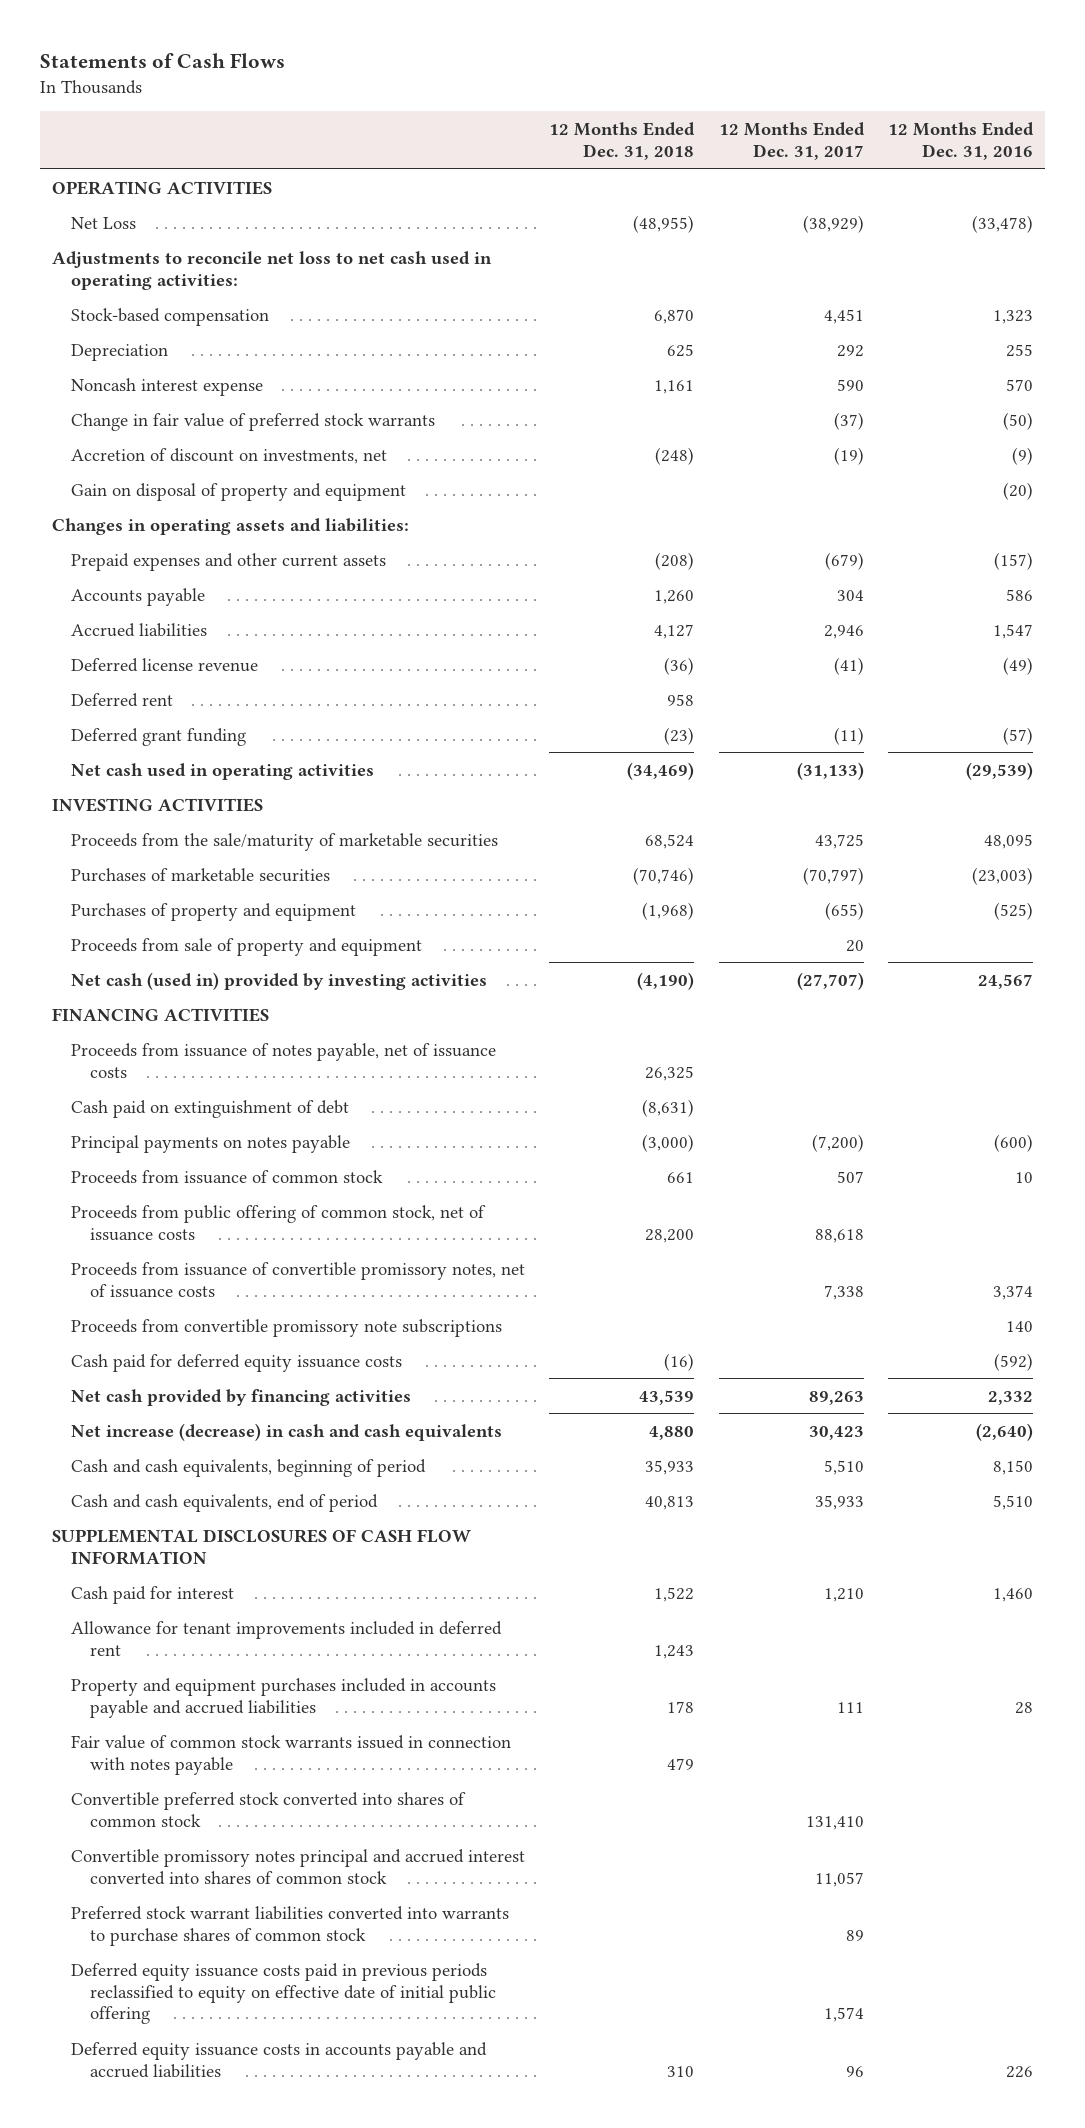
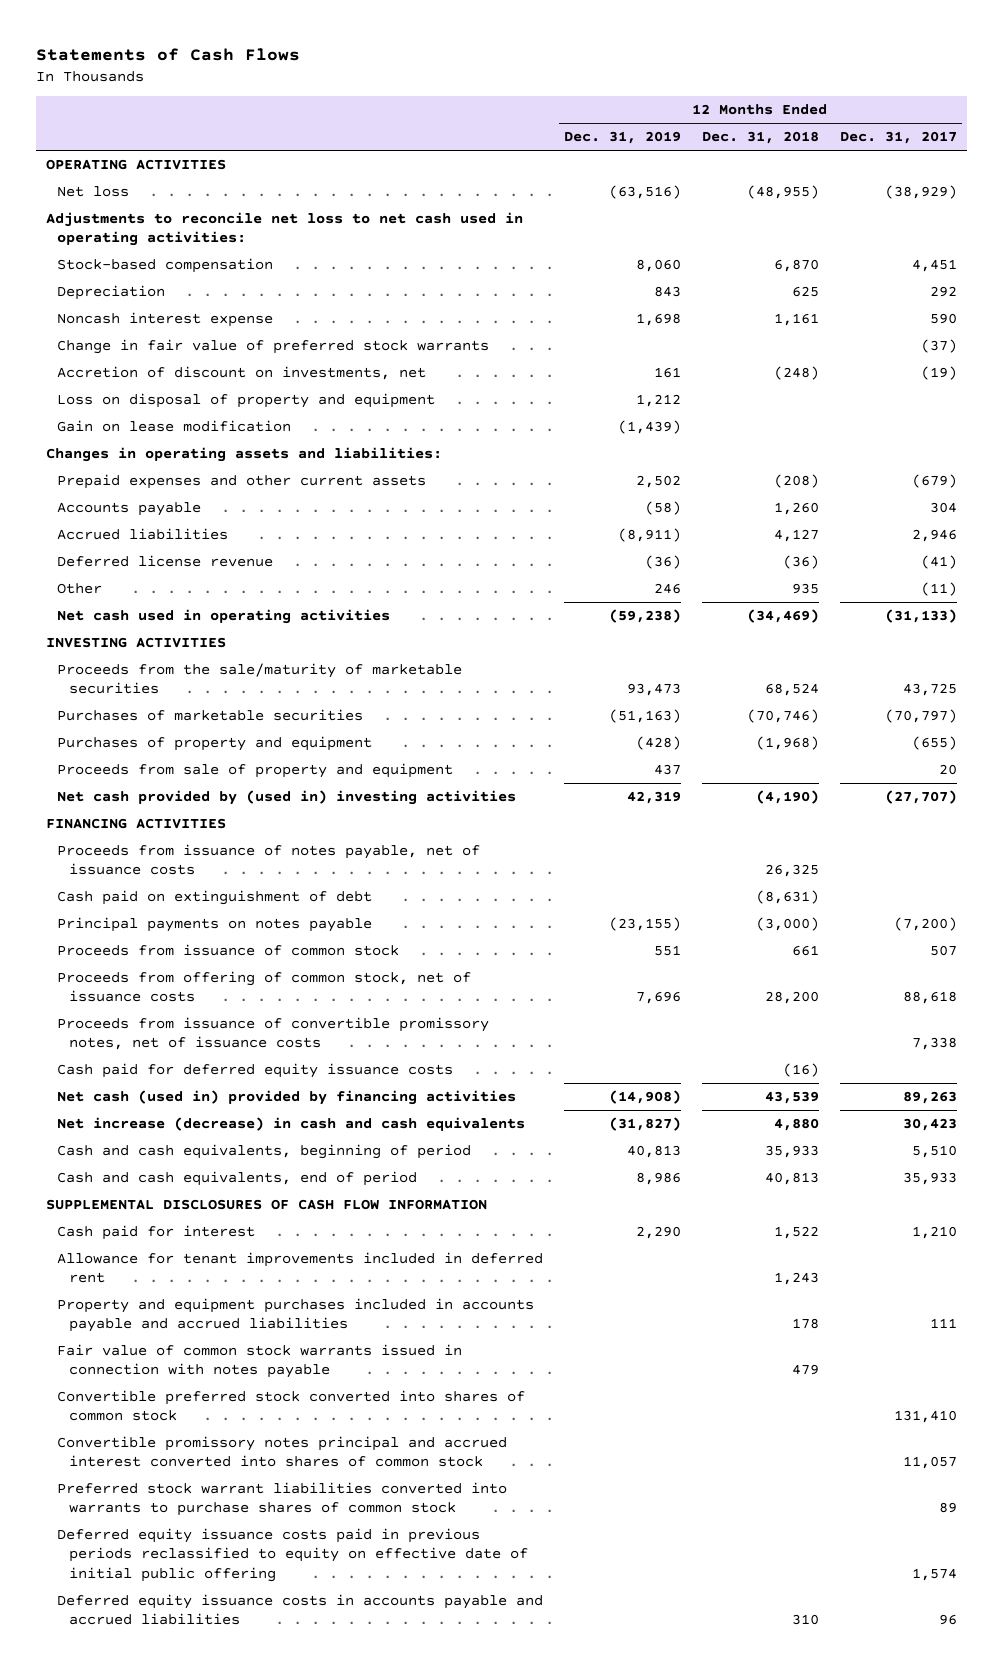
[888,122,1035,160] 12 Months Ended Dec. 31, 2016 -> none
none -> [564,131,682,145] Dec. 31, 2019
[71,216,137,229] Net Loss -> [57,186,130,198] Net loss
[71,482,407,501] Gain on disposal of property and equipment -> [57,393,436,409] Loss on disposal of property and equipment
none -> [57,420,292,433] Gain on lease modification
[71,692,174,707] Deferred rent -> none
[71,727,247,746] Deferred grant funding -> none
none -> [57,583,103,595] Other
[71,971,488,990] Net cash (used in) provided by investing activities -> [57,790,517,806] Net cash provided by (used in) investing activities
[71,1204,487,1241] Proceeds from public offering of common stock, net of issuance costs -> [57,971,472,1003] Proceeds from offering of common stock, net of issuance costs
[71,1318,503,1337] Proceeds from convertible promissory note subscriptions -> none
[71,1388,412,1406] Net cash provided by financing activities -> [57,1090,517,1106] Net cash (used in) provided by financing activities

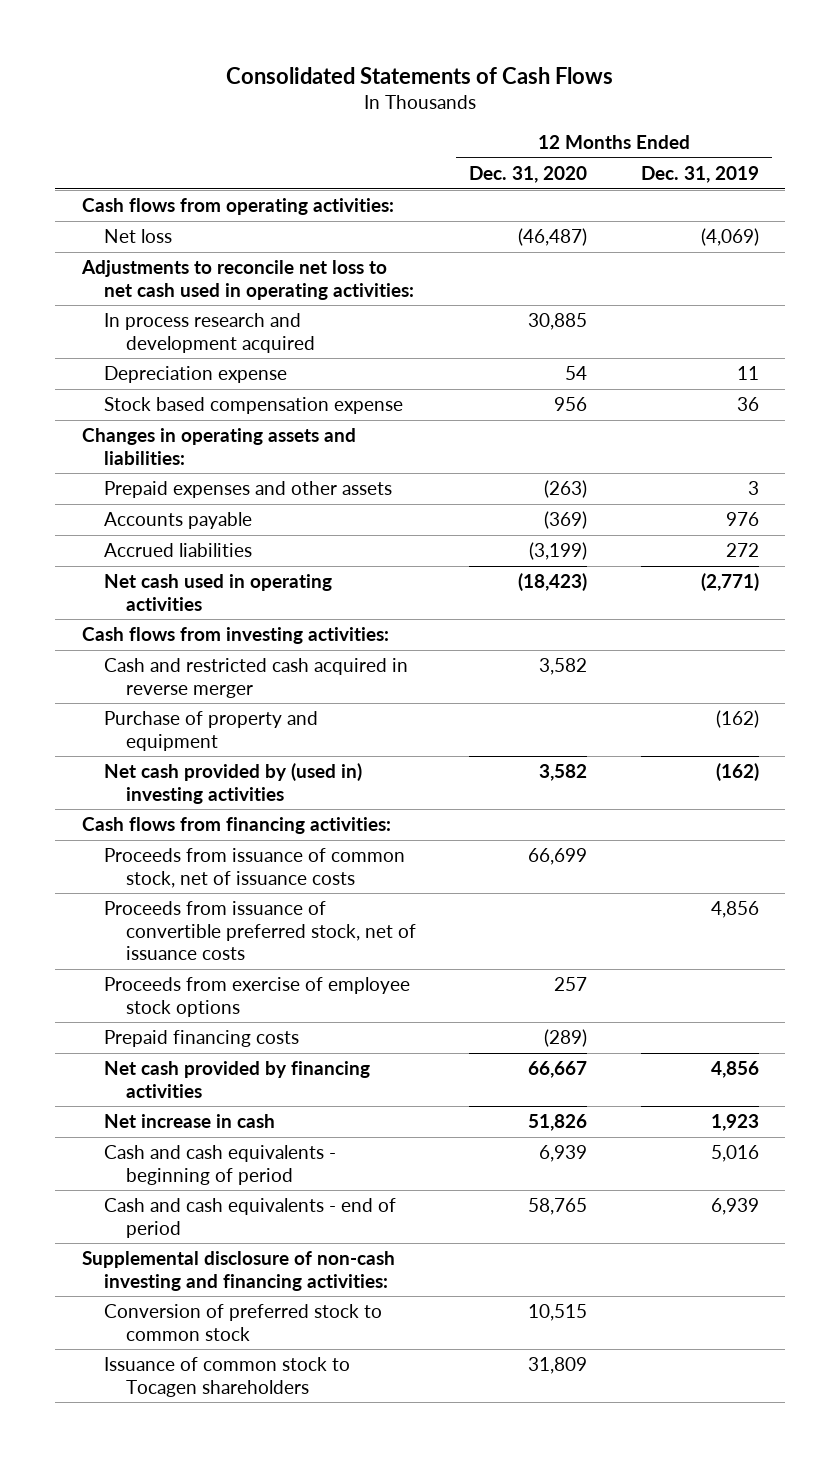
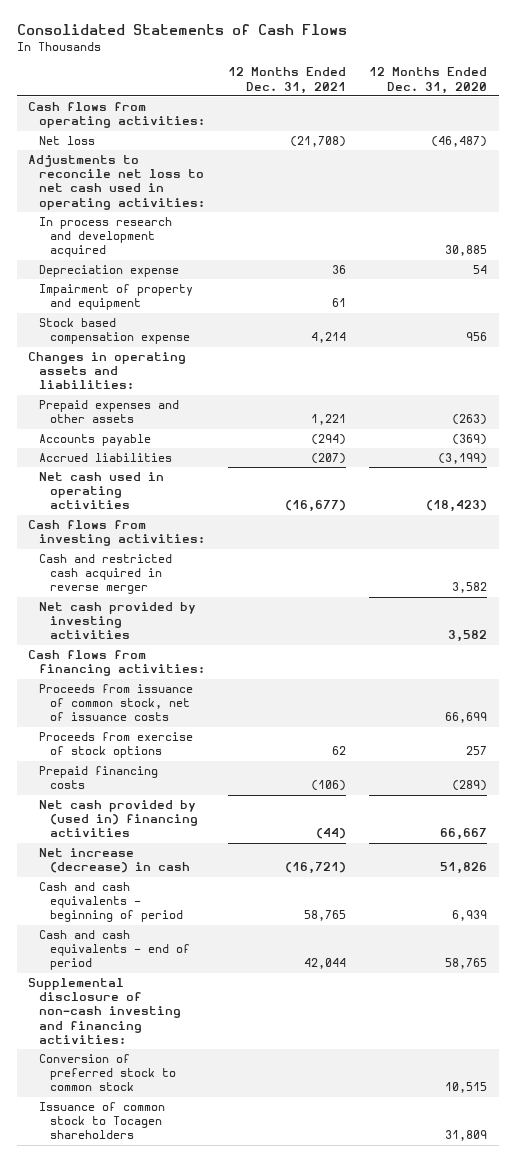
[640,165,759,183] Dec. 31, 2019 -> none
none -> [228,67,347,94] 12 Months Ended Dec. 31, 2021
none -> [39,284,194,311] Impairment of property and equipment
[103,711,318,751] Purchase of property and equipment -> none
[103,763,362,804] Net cash provided by (used in) investing activities -> [39,602,197,640] Net cash provided by investing activities
[103,901,417,961] Proceeds from issuance of convertible preferred stock, net of issuance costs -> none
[103,977,410,1017] Proceeds from exercise of employee stock options -> [39,732,194,759] Proceeds from exercise of stock options
[103,1061,370,1098] Net cash provided by financing activities -> [39,800,199,838] Net cash provided by (used in) financing activities
[103,1114,275,1129] Net increase in cash -> [39,848,191,874] Net increase (decrease) in cash

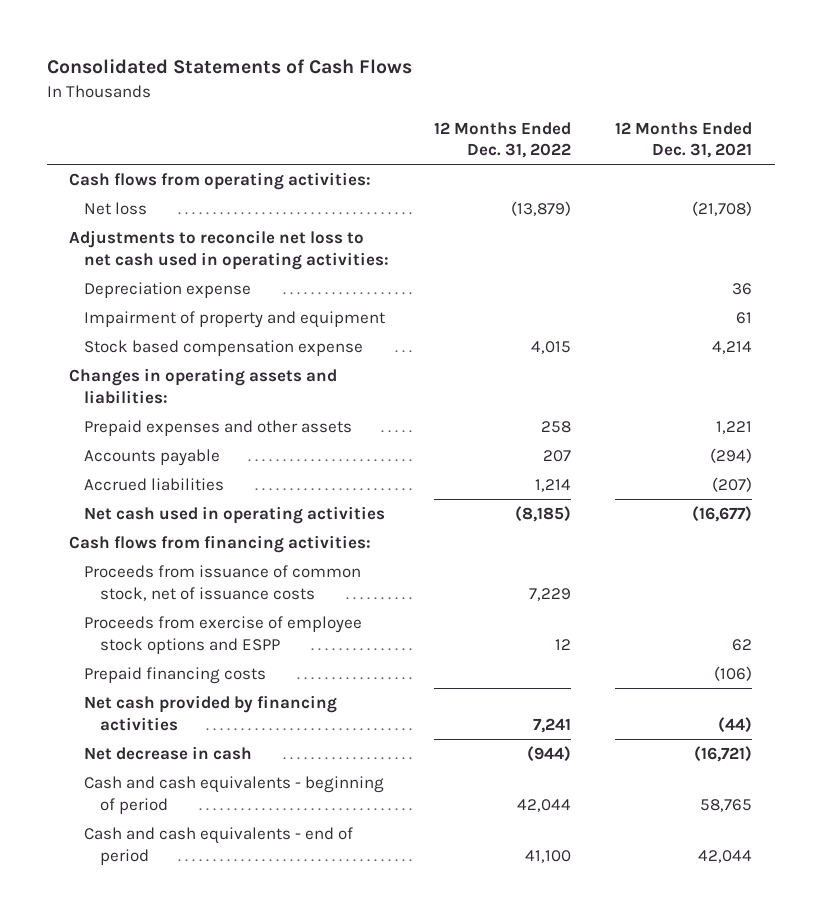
[369,67,488,94] 12 Months Ended Dec. 31, 2020 -> none
none -> [433,121,571,159] 12 Months Ended Dec. 31, 2022
[39,217,173,258] In process research and development acquired -> none
[28,520,206,547] Cash flows from investing activities: -> none
[39,554,173,595] Cash and restricted cash acquired in reverse merger -> none
[39,602,197,640] Net cash provided by investing activities -> none
[39,732,194,759] Proceeds from exercise of stock options -> [84,615,363,654] Proceeds from exercise of employee stock options and ESPP
[39,800,199,838] Net cash provided by (used in) financing activities -> [84,694,338,731] Net cash provided by financing activities
[39,848,191,874] Net increase (decrease) in cash -> [84,745,253,760] Net decrease in cash
[28,978,182,1044] Supplemental disclosure of non-cash investing and financing activities: -> none
[39,1054,177,1092] Conversion of preferred stock to common stock -> none
[39,1102,166,1140] Issuance of common stock to Tocagen shareholders -> none

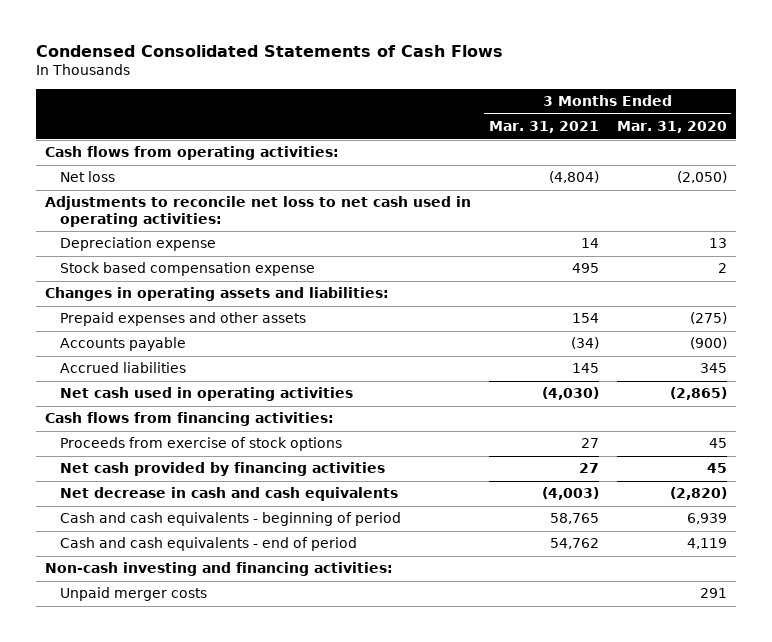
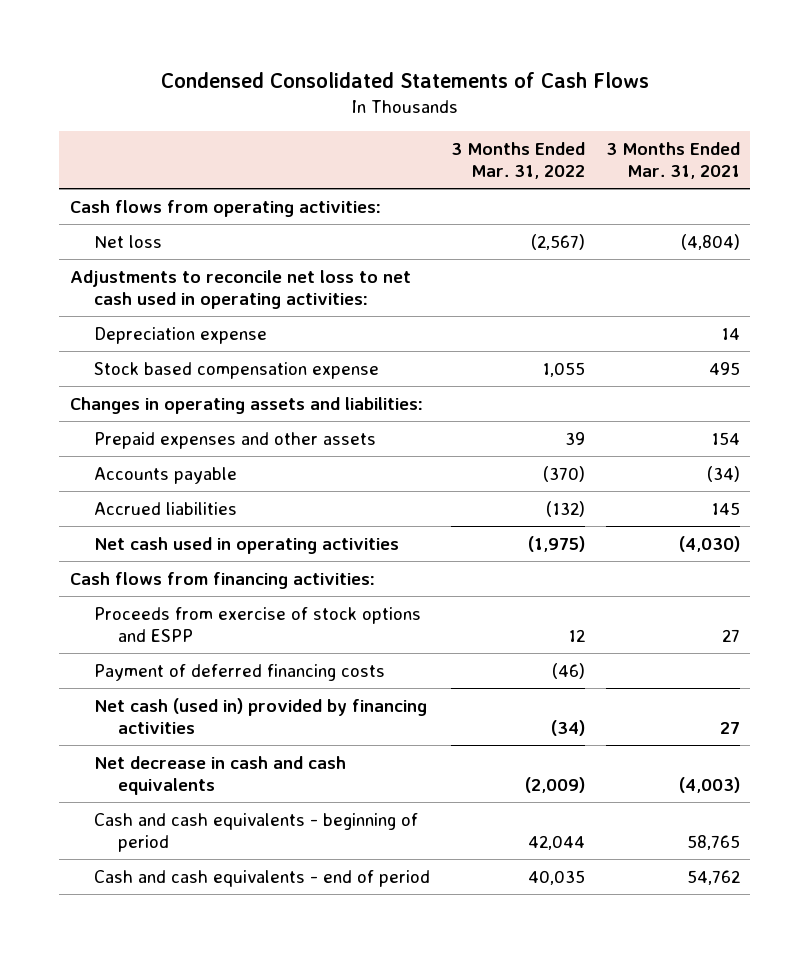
[616,121,727,134] Mar. 31, 2020 -> none
none -> [450,141,585,180] 3 Months Ended Mar. 31, 2022
[60,437,343,452] Proceeds from exercise of stock options -> [93,606,421,643] Proceeds from exercise of stock options and ESPP
none -> [93,663,385,681] Payment of deferred financing costs
[60,462,386,477] Net cash provided by financing activities -> [93,697,427,735] Net cash (used in) provided by financing activities
[44,562,393,577] Non-cash investing and financing activities: -> none
[60,587,208,602] Unpaid merger costs -> none

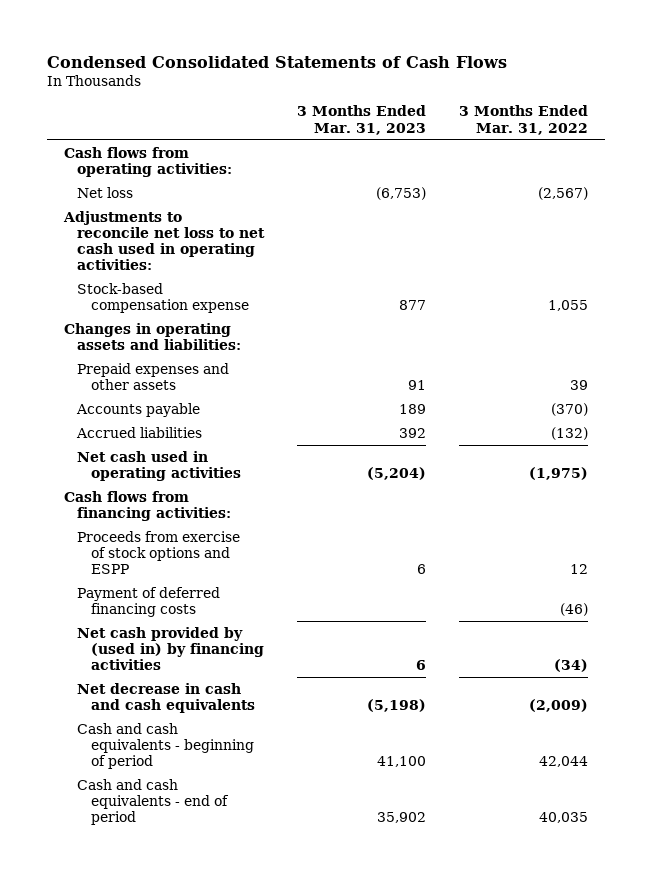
[605,141,740,180] 3 Months Ended Mar. 31, 2021 -> none
none -> [297,105,427,135] 3 Months Ended Mar. 31, 2023
[93,326,267,344] Depreciation expense -> none
[93,361,379,379] Stock based compensation expense -> [77,282,250,313] Stock-based compensation expense
[93,697,427,735] Net cash (used in) provided by financing activities -> [77,626,265,671] Net cash provided by (used in) by financing activities

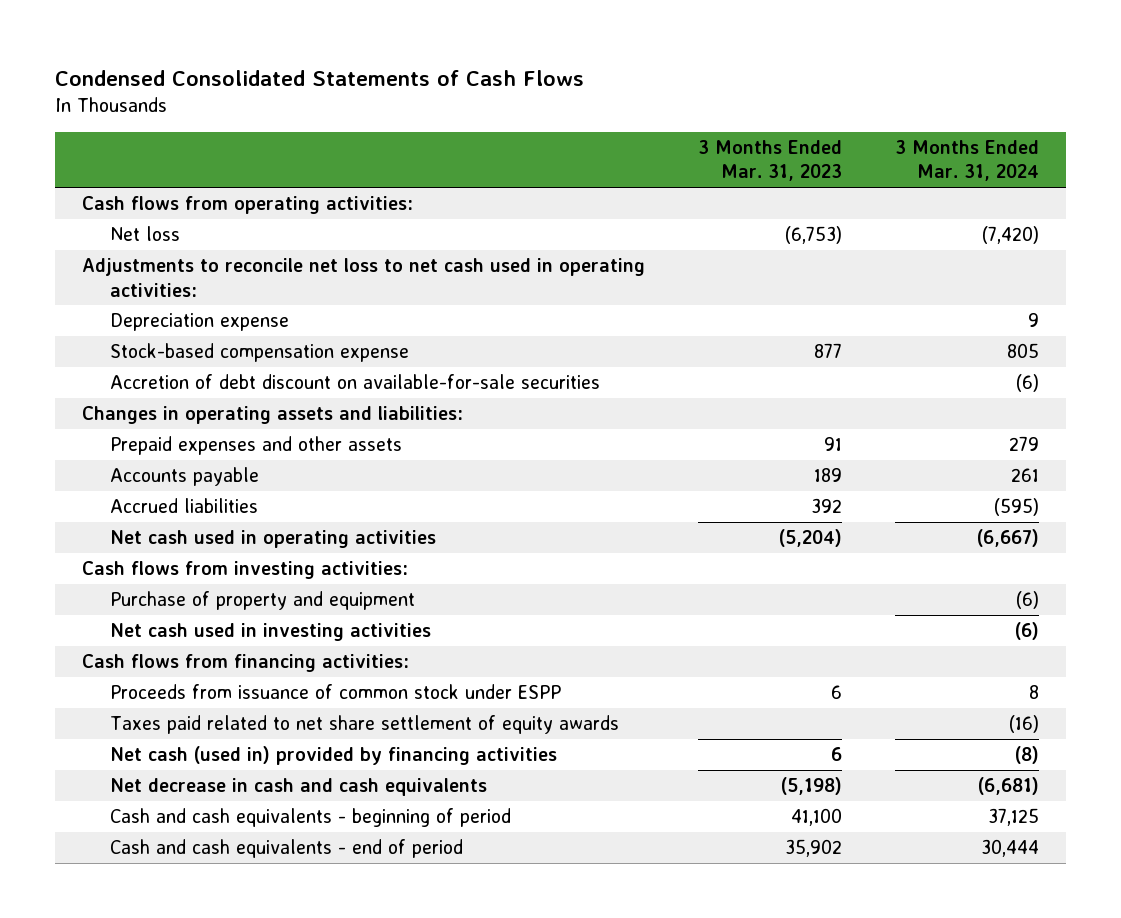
[459,105,589,135] 3 Months Ended Mar. 31, 2022 -> none
none -> [895,139,1040,182] 3 Months Ended Mar. 31, 2024
none -> [109,313,289,332] Depreciation expense
none -> [109,374,600,390] Accretion of debt discount on available-for-sale securities
none -> [81,561,408,580] Cash flows from investing activities:
none -> [109,591,415,611] Purchase of property and equipment
none -> [109,623,431,642] Net cash used in investing activities
[77,530,241,575] Proceeds from exercise of stock options and ESPP -> none
[77,586,221,617] Payment of deferred financing costs -> none
none -> [109,684,561,700] Proceeds from issuance of common stock under ESPP
none -> [109,715,619,735] Taxes paid related to net share settlement of equity awards
[77,626,265,671] Net cash provided by (used in) by financing activities -> [109,746,557,766] Net cash (used in) provided by financing activities

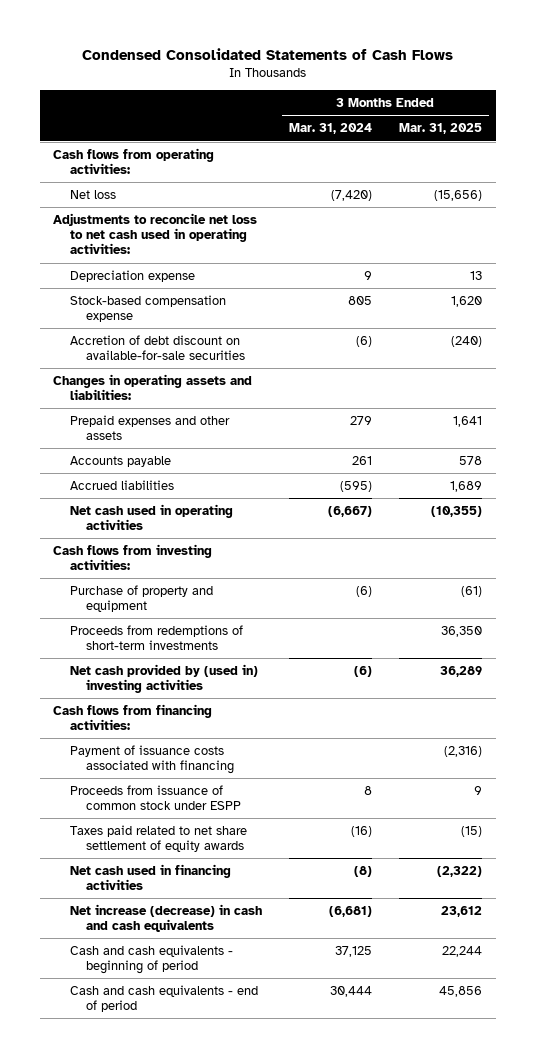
[698,139,843,182] 3 Months Ended Mar. 31, 2023 -> none
none -> [399,123,483,135] Mar. 31, 2025
none -> [69,625,243,651] Proceeds from redemptions of short-term investments
[109,623,431,642] Net cash used in investing activities -> [69,664,258,694] Net cash provided by (used in) investing activities
none -> [69,745,234,775] Payment of issuance costs associated with financing
[109,746,557,766] Net cash (used in) provided by financing activities -> [69,864,231,891] Net cash used in financing activities
[109,778,487,797] Net decrease in cash and cash equivalents -> [69,904,262,933] Net increase (decrease) in cash and cash equivalents

